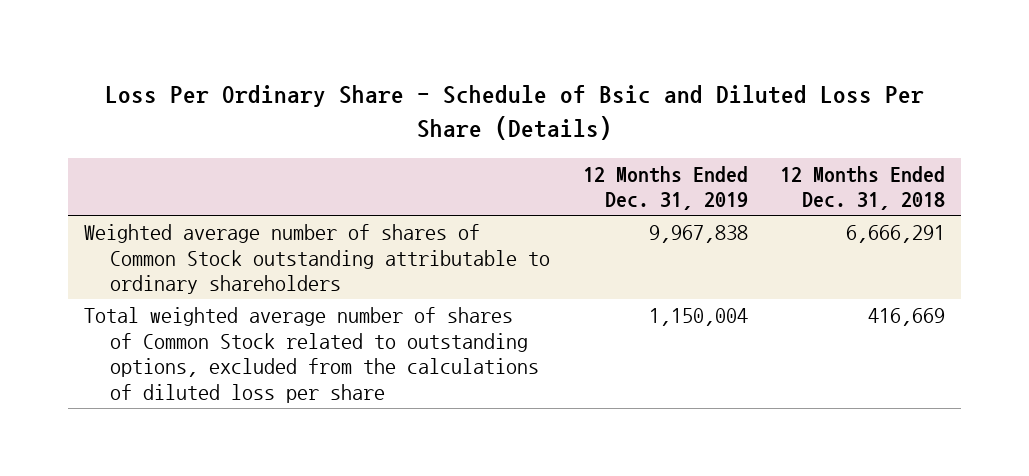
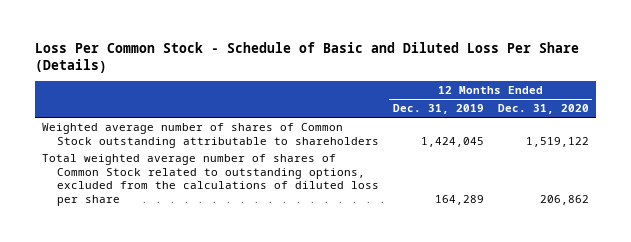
[104,84,924,140] Loss Per Ordinary Share - Schedule of Bsic and Diluted Loss Per Share (Details) -> [35,41,580,74] Loss Per Common Stock - Schedule of Basic and Diluted Loss Per Share (Details)
[780,165,946,211] 12 Months Ended Dec. 31, 2018 -> none
none -> [497,104,589,115] Dec. 31, 2020
[83,224,551,295] Weighted average number of shares of Common Stock outstanding attributable to ordinary shareholders -> [42,122,379,148] Weighted average number of shares of Common Stock outstanding attributable to shareholders
[648,225,748,244] 9,967,838 -> [420,136,484,147] 1,424,045
[648,308,748,327] 1,150,004 -> [434,194,484,205] 164,289

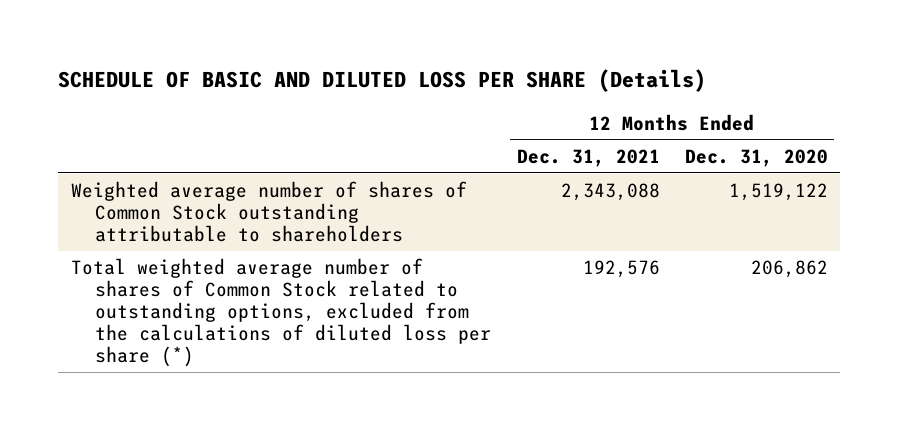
[35,41,580,74] Loss Per Common Stock - Schedule of Basic and Diluted Loss Per Share (Details) -> [58,69,707,93] SCHEDULE OF BASIC AND DILUTED LOSS PER SHARE (Details)
[392,104,484,115] Dec. 31, 2019 -> none
none -> [516,148,660,167] Dec. 31, 2021
[42,153,379,206] Total weighted average number of shares of Common Stock related to outstanding options, excluded from the calculations of diluted loss per share -> [70,258,492,367] Total weighted average number of shares of Common Stock related to outstanding options, excluded from the calculations of diluted loss per share (*)

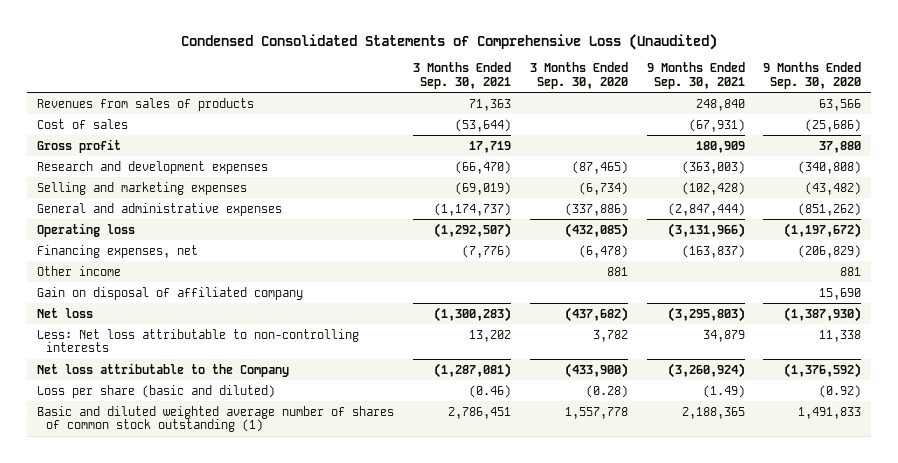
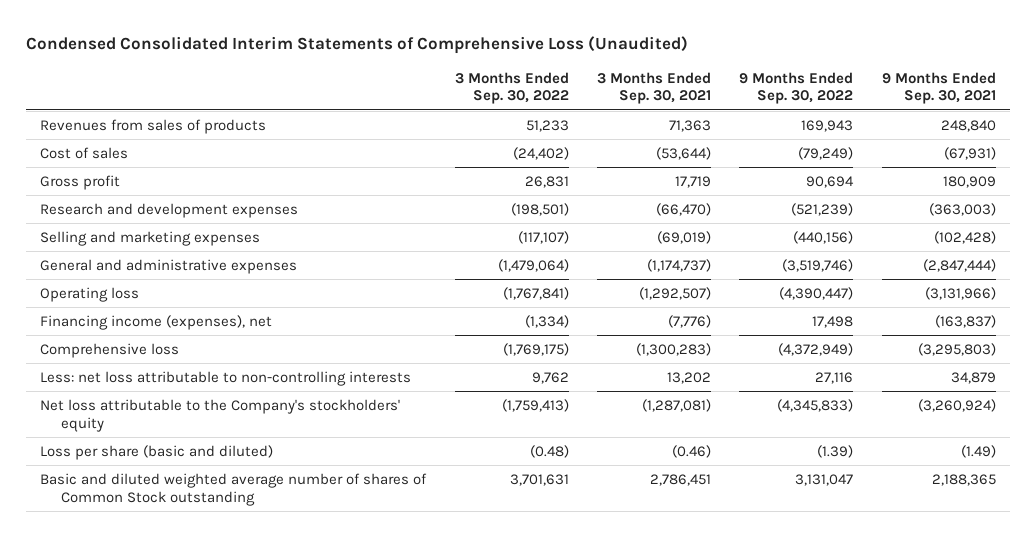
[181,33,718,50] Condensed Consolidated Statements of Comprehensive Loss (Unaudited) -> [26,36,689,55] Condensed Consolidated Interim Statements of Comprehensive Loss (Unaudited)
[529,62,628,89] 3 Months Ended Sep. 30, 2020 -> none
[763,62,862,89] 9 Months Ended Sep. 30, 2020 -> none
none -> [454,71,569,105] 3 Months Ended Sep. 30, 2022
none -> [739,71,854,105] 9 Months Ended Sep. 30, 2022
[36,265,121,276] Other income -> none
[36,286,303,300] Gain on disposal of affiliated company -> none
[36,244,198,258] Financing expenses, net -> [40,314,273,330] Financing income (expenses), net
[36,307,93,318] Net loss -> [40,342,180,358] Comprehensive loss
[36,328,359,353] Less: Net loss attributable to non-controlling interests -> [40,370,412,386] Less: net loss attributable to non-controlling interests
[36,362,289,377] Net loss attributable to the Company -> [40,398,401,432] Net loss attributable to the Company's stockholders' equity
[36,405,394,433] Basic and diluted weighted average number of shares of common stock outstanding (1) -> [40,472,428,506] Basic and diluted weighted average number of shares of Common Stock outstanding

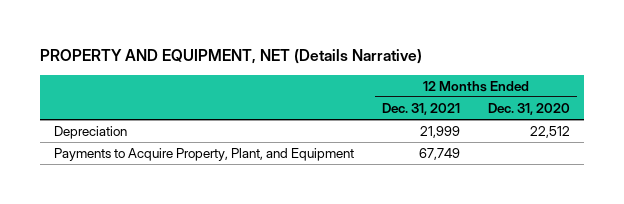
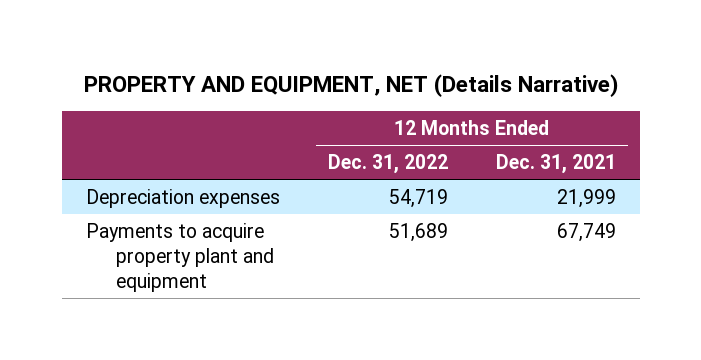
[487,103,570,116] Dec. 31, 2020 -> none
none -> [327,154,448,175] Dec. 31, 2022
[54,126,128,140] Depreciation -> [85,188,280,208] Depreciation expenses
[54,148,355,162] Payments to Acquire Property, Plant, and Equipment -> [85,222,274,292] Payments to acquire property plant and equipment

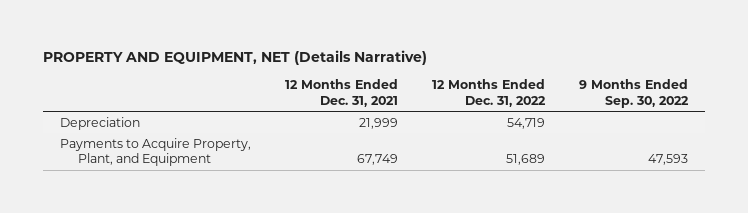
none -> [578,79,689,109] 9 Months Ended Sep. 30, 2022
[85,188,280,208] Depreciation expenses -> [59,116,140,130] Depreciation
[85,222,274,292] Payments to acquire property plant and equipment -> [59,137,251,167] Payments to Acquire Property, Plant, and Equipment

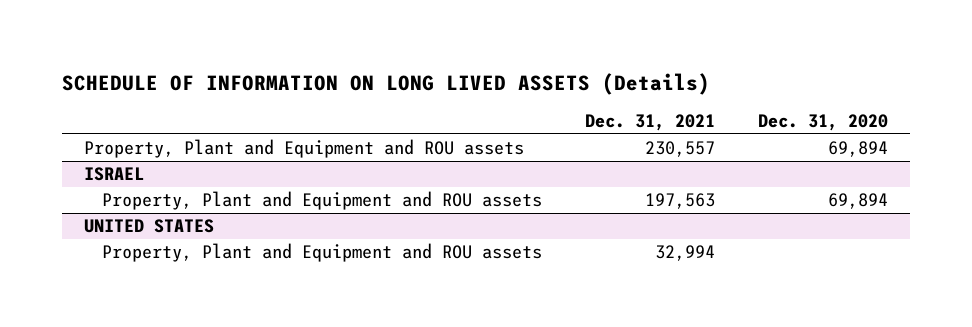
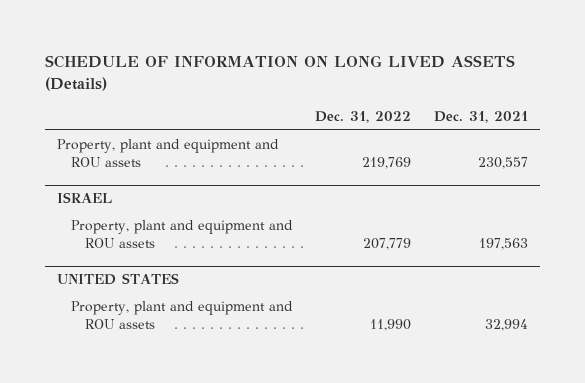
[758,113,889,131] Dec. 31, 2020 -> none
none -> [315,111,412,124] Dec. 31, 2022
[83,139,524,159] Property, Plant and Equipment and ROU assets -> [56,139,279,168] Property, plant and equipment and ROU assets
[101,191,542,211] Property, Plant and Equipment and ROU assets -> [71,220,294,249] Property, plant and equipment and ROU assets
[101,243,542,263] Property, Plant and Equipment and ROU assets -> [71,301,294,330] Property, plant and equipment and ROU assets

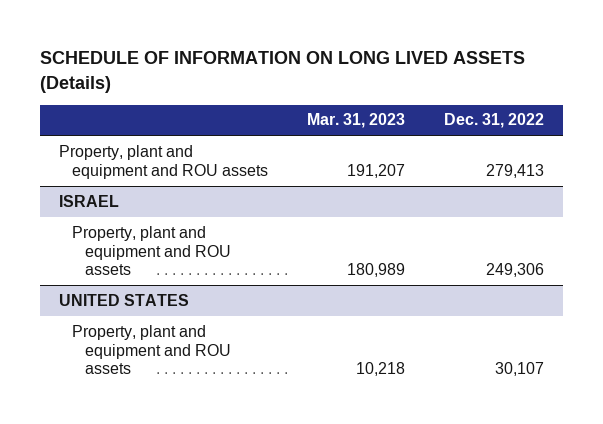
[434,111,529,124] Dec. 31, 2021 -> none
none -> [306,113,405,129] Mar. 31, 2023
[362,157,412,170] 219,769 -> [485,163,544,178] 279,413
[363,238,412,251] 207,779 -> [485,263,544,278] 249,306
[370,319,412,332] 11,990 -> [494,362,544,377] 30,107

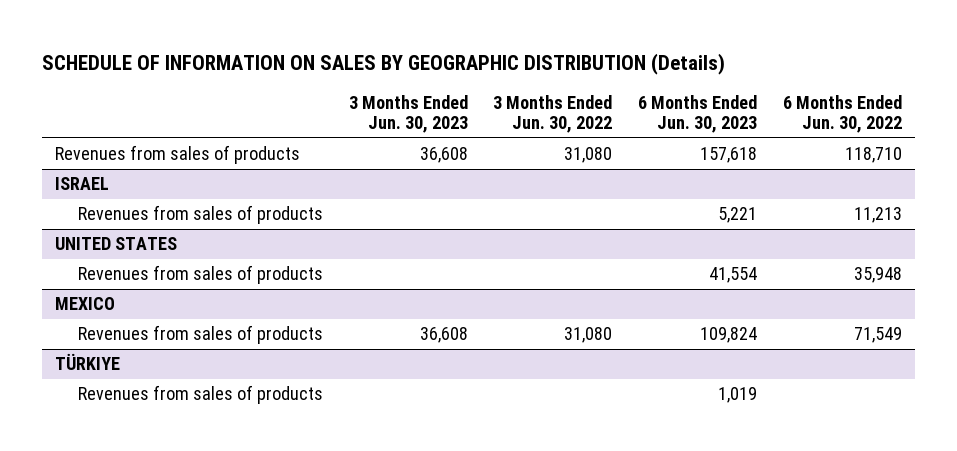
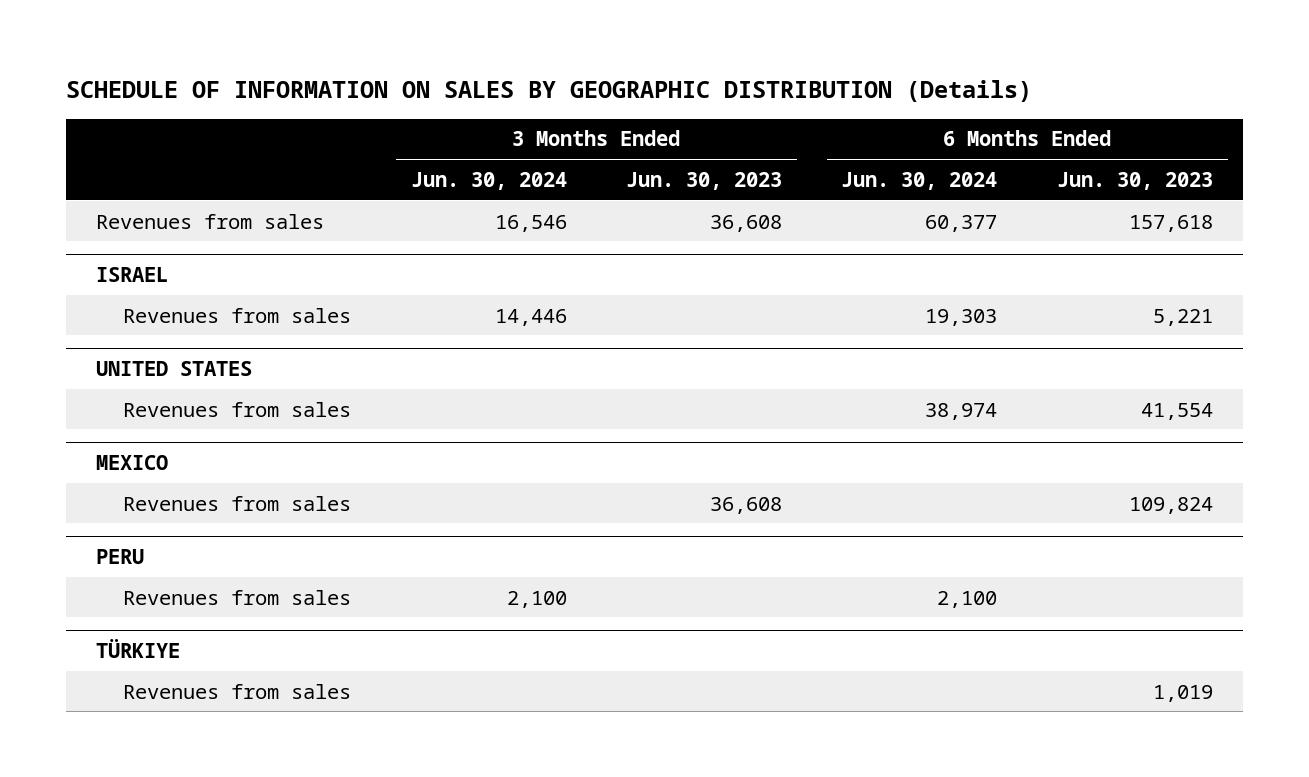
[493,94,613,134] 3 Months Ended Jun. 30, 2022 -> none
[782,94,902,134] 6 Months Ended Jun. 30, 2022 -> none
none -> [410,171,567,190] Jun. 30, 2024
none -> [841,171,998,190] Jun. 30, 2024
[54,145,300,165] Revenues from sales of products -> [96,213,325,229] Revenues from sales
[78,205,324,225] Revenues from sales of products -> [123,307,352,323] Revenues from sales
[78,265,324,285] Revenues from sales of products -> [123,401,352,417] Revenues from sales
[78,325,324,345] Revenues from sales of products -> [123,495,352,511] Revenues from sales
none -> [96,548,145,564] PERU
none -> [123,589,352,605] Revenues from sales
[78,385,324,405] Revenues from sales of products -> [123,683,352,699] Revenues from sales

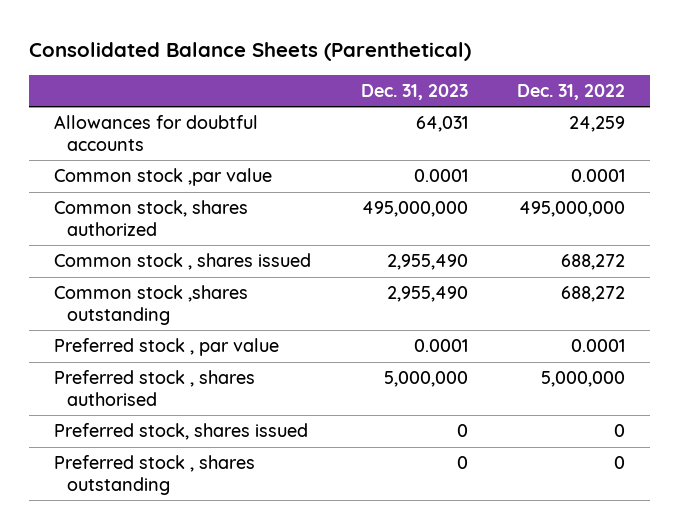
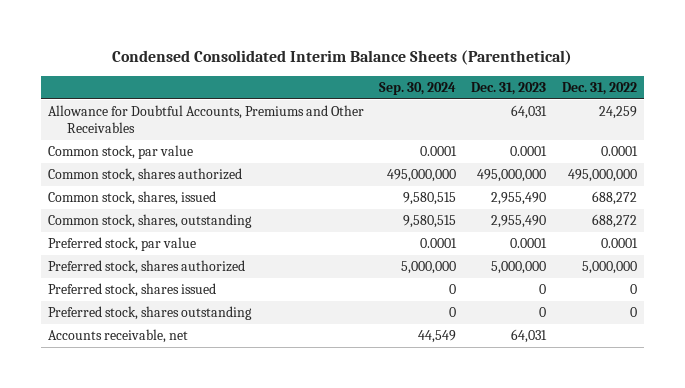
[28,41,471,61] Consolidated Balance Sheets (Parenthetical) -> [112,50,573,66] Condensed Consolidated Interim Balance Sheets (Parenthetical)
none -> [379,82,457,96] Sep. 30, 2024
[53,115,258,151] Allowances for doubtful accounts -> [48,105,365,134] Allowance for Doubtful Accounts, Premiums and Other Receivables
[53,168,272,187] Common stock ,par value -> [48,145,194,160] Common stock, par value
[53,253,311,271] Common stock , shares issued -> [48,191,217,206] Common stock, shares, issued
[53,285,248,325] Common stock ,shares outstanding -> [48,214,253,229] Common stock, shares, outstanding
[53,338,279,357] Preferred stock , par value -> [48,237,197,252] Preferred stock, par value
[53,370,255,406] Preferred stock , shares authorised -> [48,260,246,275] Preferred stock, shares authorized
[53,455,255,495] Preferred stock , shares outstanding -> [48,306,253,321] Preferred stock, shares outstanding
none -> [48,329,189,344] Accounts receivable, net

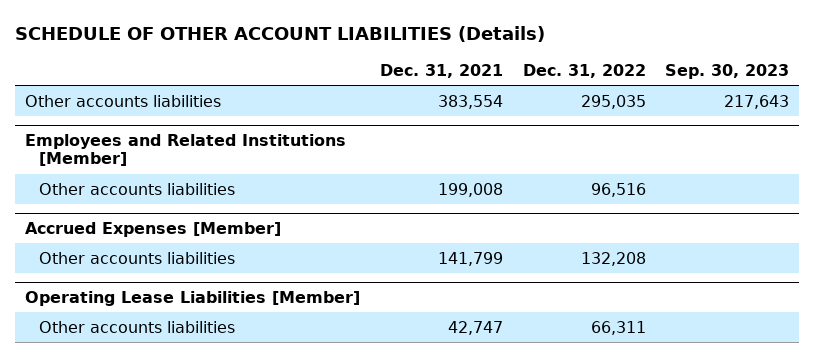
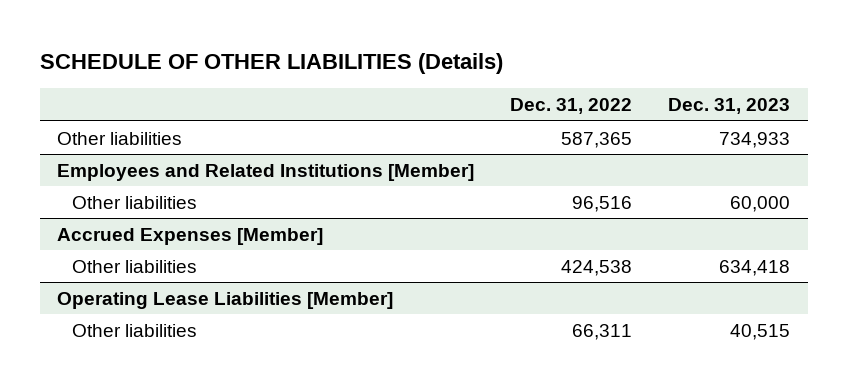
[15,25,546,42] SCHEDULE OF OTHER ACCOUNT LIABILITIES (Details) -> [39,53,503,75] SCHEDULE OF OTHER LIABILITIES (Details)
[379,64,503,79] Dec. 31, 2021 -> none
[665,64,790,80] Sep. 30, 2023 -> none
none -> [668,98,791,115] Dec. 31, 2023
[25,94,222,107] Other accounts liabilities -> [57,131,183,145] Other liabilities
[580,94,646,109] 295,035 -> [561,131,633,148] 587,365
[38,182,235,195] Other accounts liabilities -> [72,195,198,209] Other liabilities
[38,251,235,264] Other accounts liabilities -> [72,259,198,273] Other liabilities
[580,251,646,266] 132,208 -> [561,259,633,276] 424,538
[38,320,235,333] Other accounts liabilities -> [72,323,198,337] Other liabilities

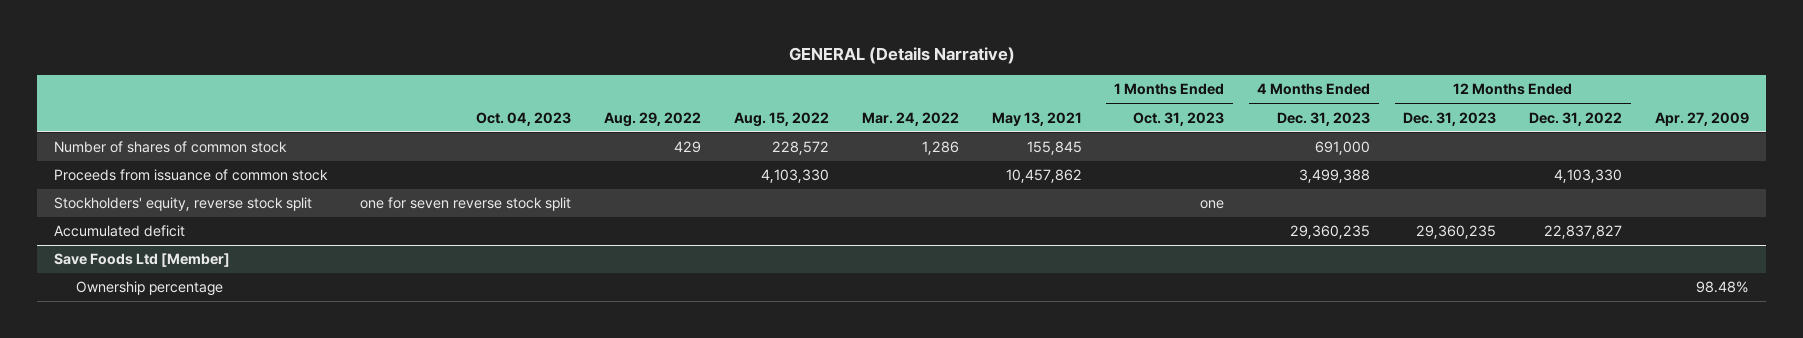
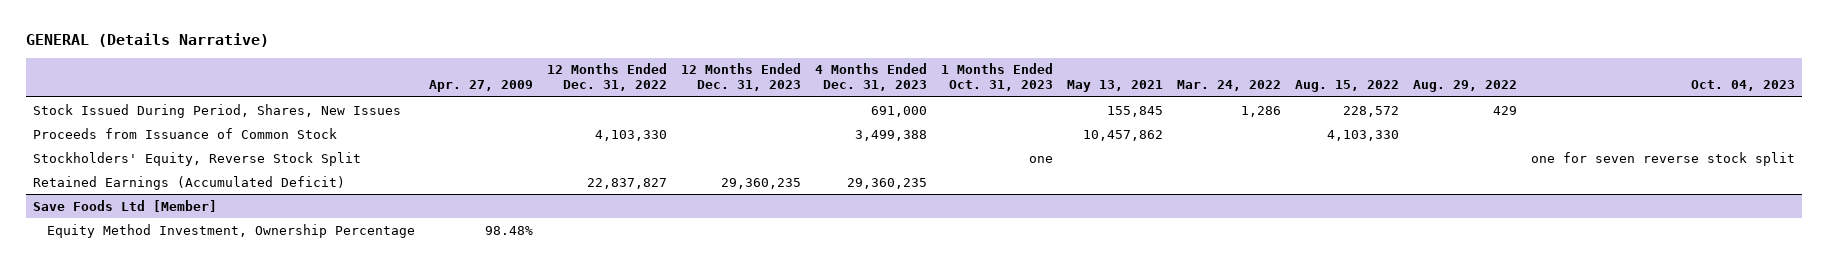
[53,141,287,154] Number of shares of common stock -> [33,103,402,118] Stock Issued During Period, Shares, New Issues
[53,169,328,182] Proceeds from issuance of common stock -> [33,127,338,139] Proceeds from Issuance of Common Stock
[53,197,312,212] Stockholders' equity, reverse stock split -> [33,151,362,166] Stockholders' Equity, Reverse Stock Split
[53,225,185,238] Accumulated deficit -> [33,175,346,190] Retained Earnings (Accumulated Deficit)
[75,281,223,297] Ownership percentage -> [47,223,416,238] Equity Method Investment, Ownership Percentage

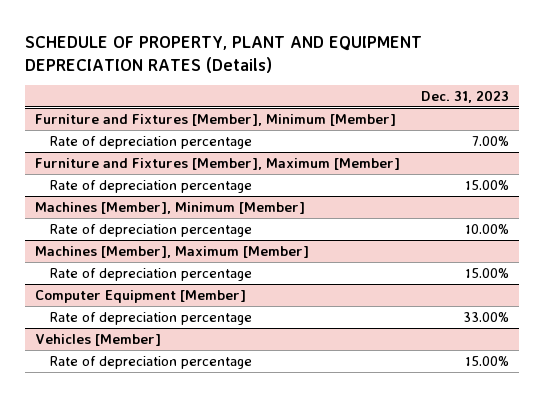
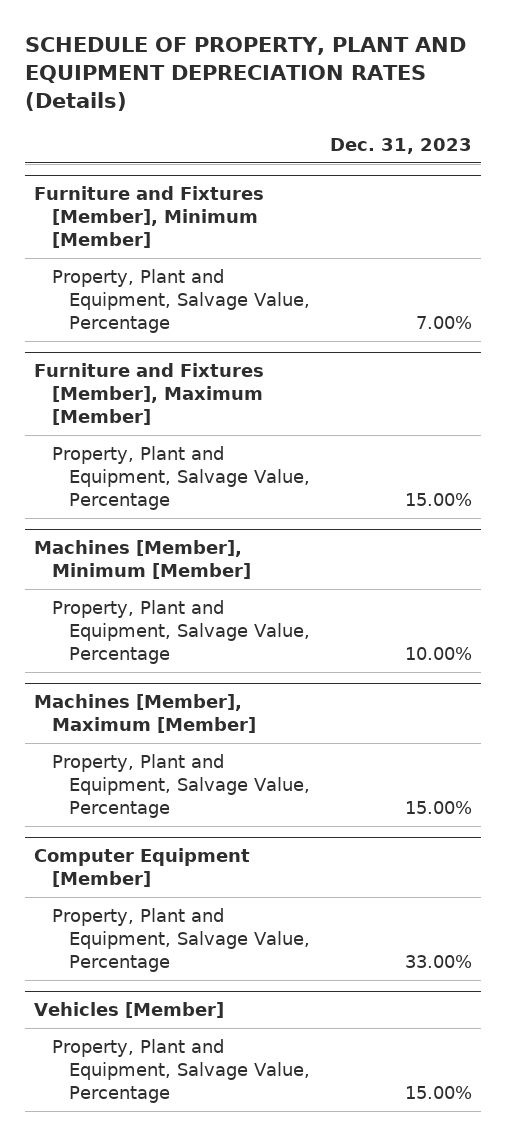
[50,135,253,149] Rate of depreciation percentage -> [51,268,311,333] Property, Plant and Equipment, Salvage Value, Percentage
[50,179,253,193] Rate of depreciation percentage -> [51,445,311,510] Property, Plant and Equipment, Salvage Value, Percentage
[50,223,253,237] Rate of depreciation percentage -> [51,599,311,664] Property, Plant and Equipment, Salvage Value, Percentage
[50,267,253,281] Rate of depreciation percentage -> [51,753,311,818] Property, Plant and Equipment, Salvage Value, Percentage
[50,311,253,325] Rate of depreciation percentage -> [51,907,311,972] Property, Plant and Equipment, Salvage Value, Percentage
[50,355,253,369] Rate of depreciation percentage -> [51,1038,311,1103] Property, Plant and Equipment, Salvage Value, Percentage

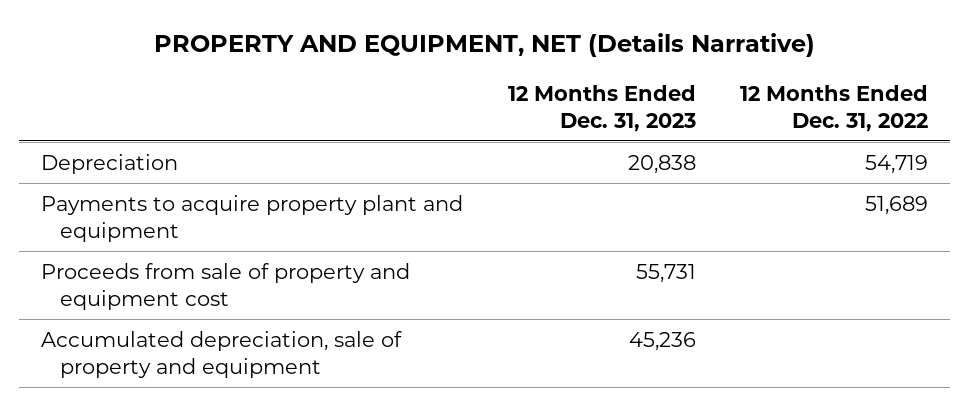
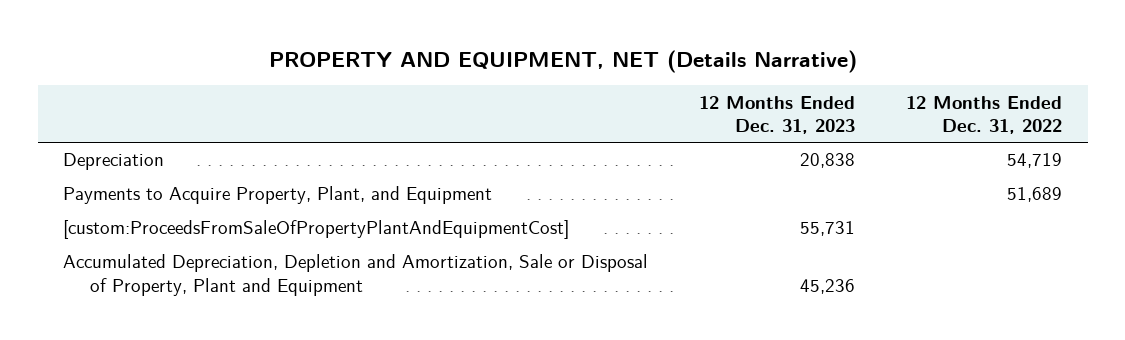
[41,195,464,242] Payments to acquire property plant and equipment -> [63,186,493,205] Payments to Acquire Property, Plant, and Equipment
[41,263,411,310] Proceeds from sale of property and equipment cost -> [63,220,570,240] [custom:ProceedsFromSaleOfPropertyPlantAndEquipmentCost]
[41,331,403,378] Accumulated depreciation, sale of property and equipment -> [63,254,649,296] Accumulated Depreciation, Depletion and Amortization, Sale or Disposal of Property, Plant and Equipment

